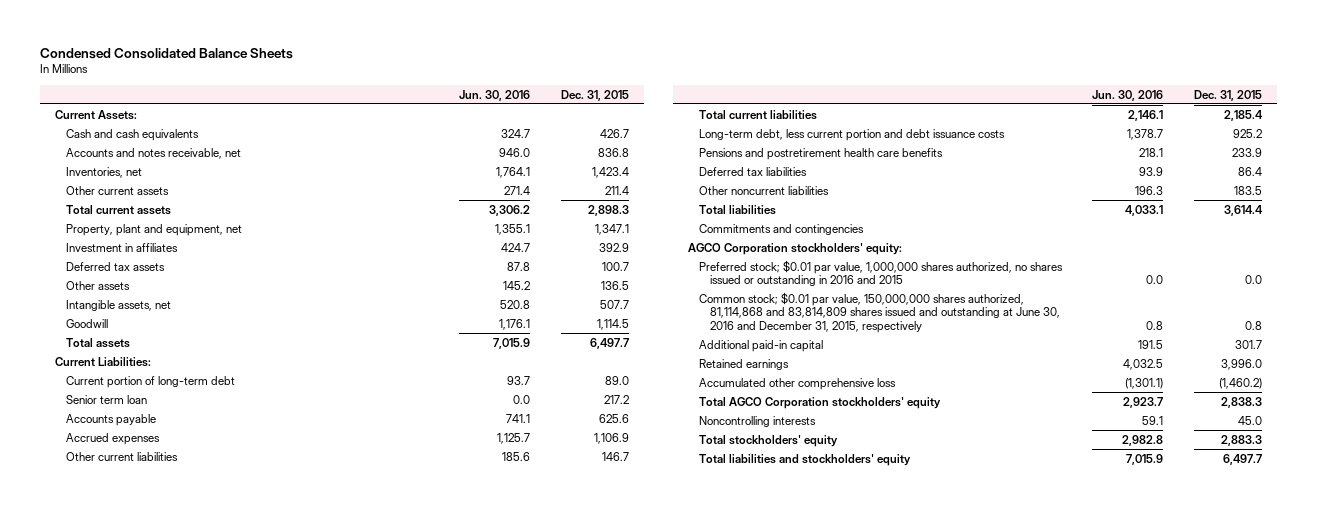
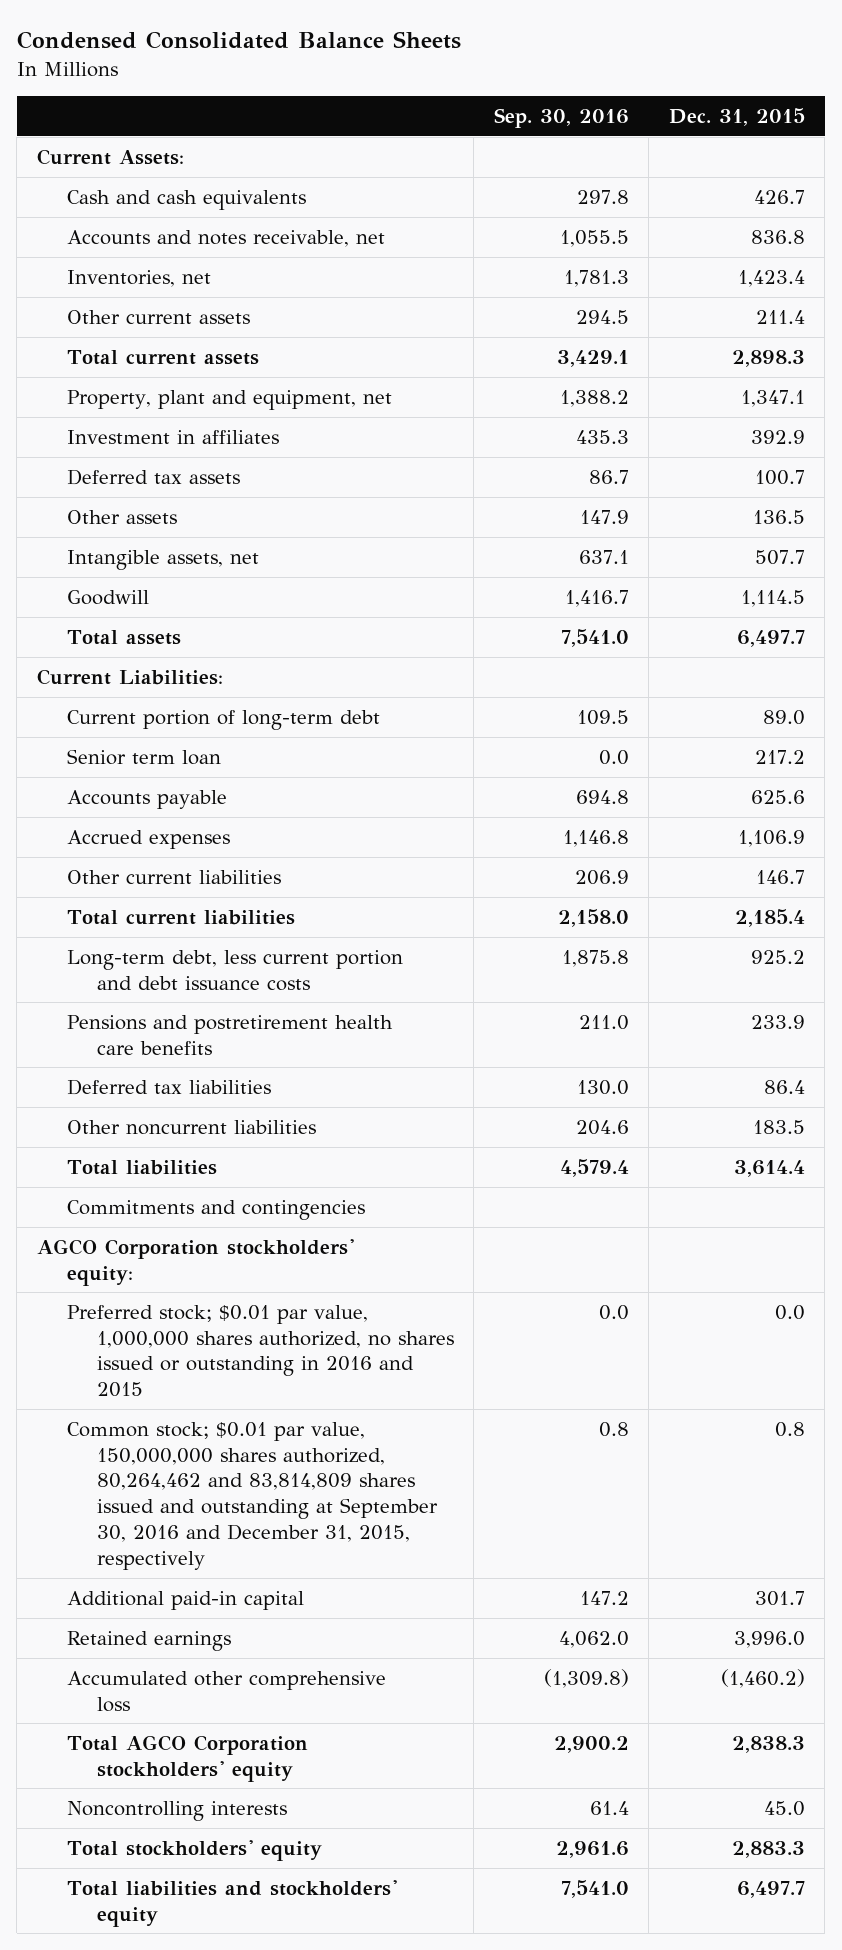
[459,89,531,101] Jun. 30, 2016 -> none
none -> [493,107,629,128] Sep. 30, 2016
[698,291,1060,333] Common stock; $0.01 par value, 150,000,000 shares authorized, 81,114,868 and 83,814,809 shares issued and outstanding at June 30, 2016 and December 31, 2015, respectively -> [66,1421,439,1570] Common stock; $0.01 par value, 150,000,000 shares authorized, 80,264,462 and 83,814,809 shares issued and outstanding at September 30, 2016 and December 31, 2015, respectively

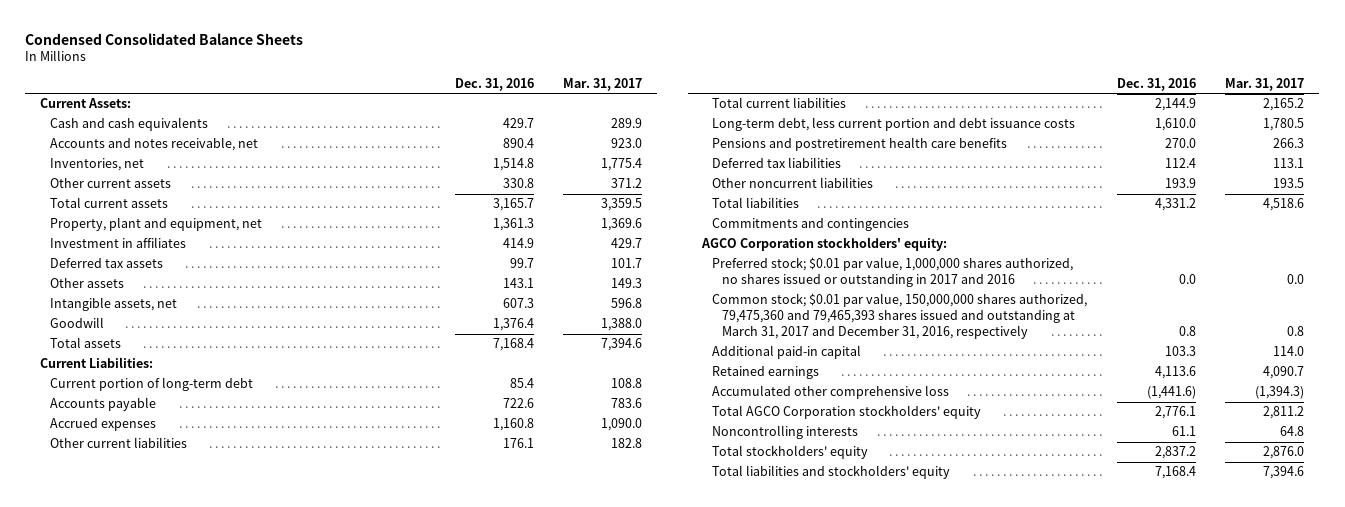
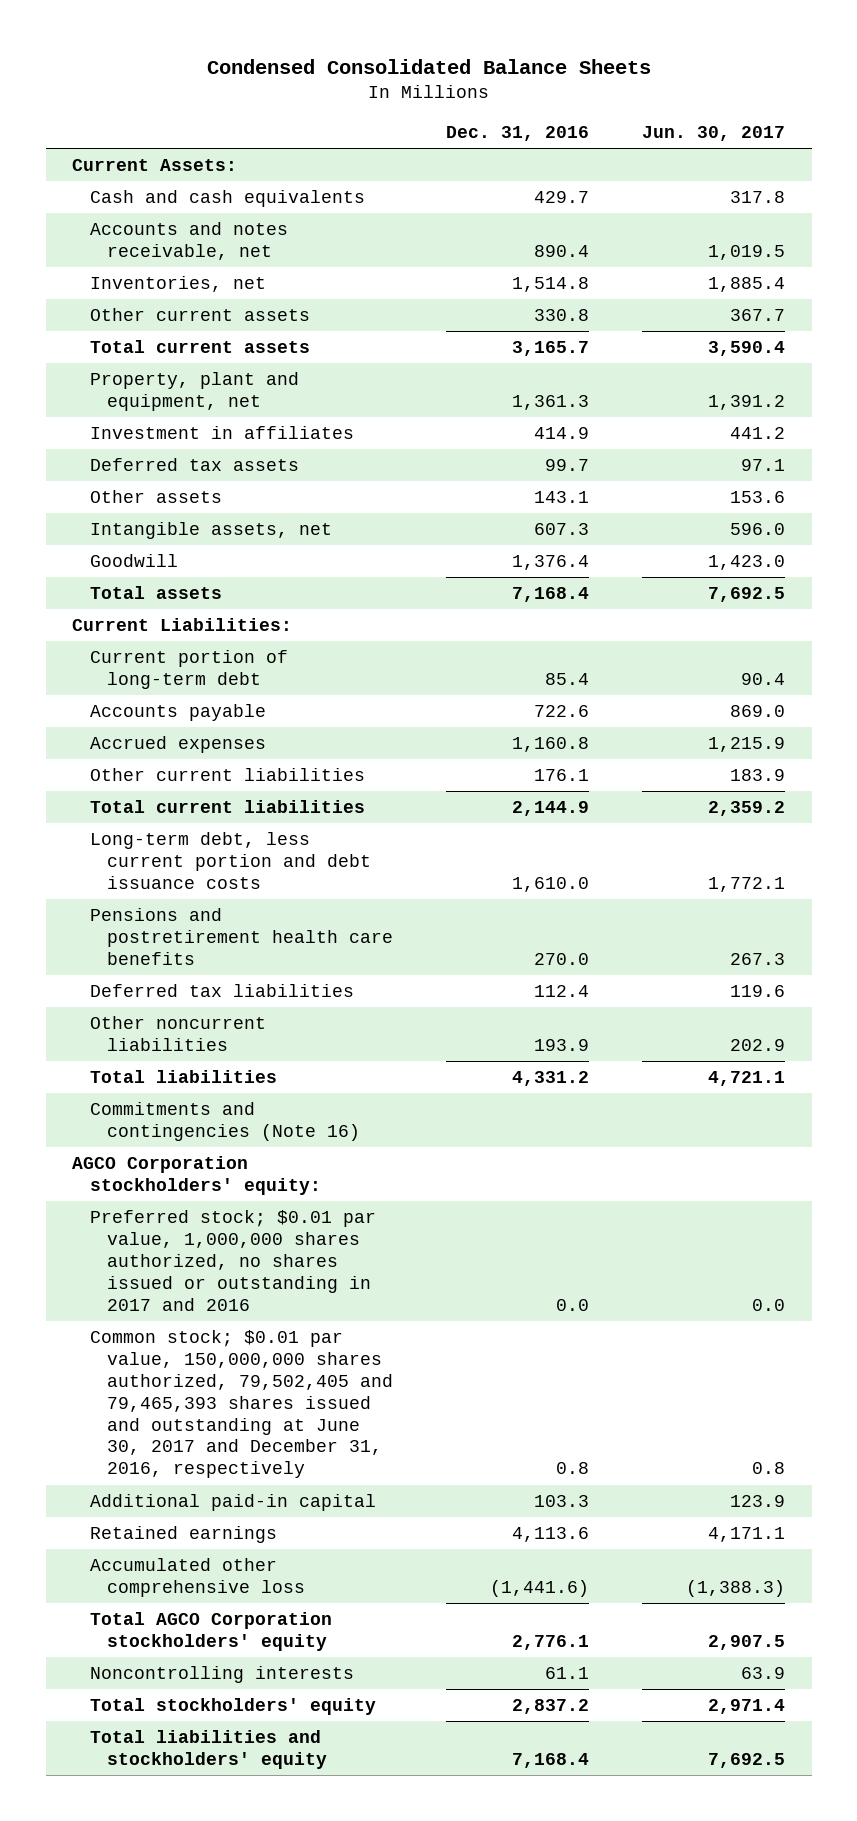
[563,77,643,91] Mar. 31, 2017 -> none
none -> [642,125,786,141] Jun. 30, 2017
[712,218,910,232] Commitments and contingencies -> [89,1102,361,1141] Commitments and contingencies (Note 16)
[712,293,1088,340] Common stock; $0.01 par value, 150,000,000 shares authorized, 79,475,360 and 79,465,393 shares issued and outstanding at March 31, 2017 and December 31, 2016, respectively -> [89,1330,394,1479] Common stock; $0.01 par value, 150,000,000 shares authorized, 79,502,405 and 79,465,393 shares issued and outstanding at June 30, 2017 and December 31, 2016, respectively

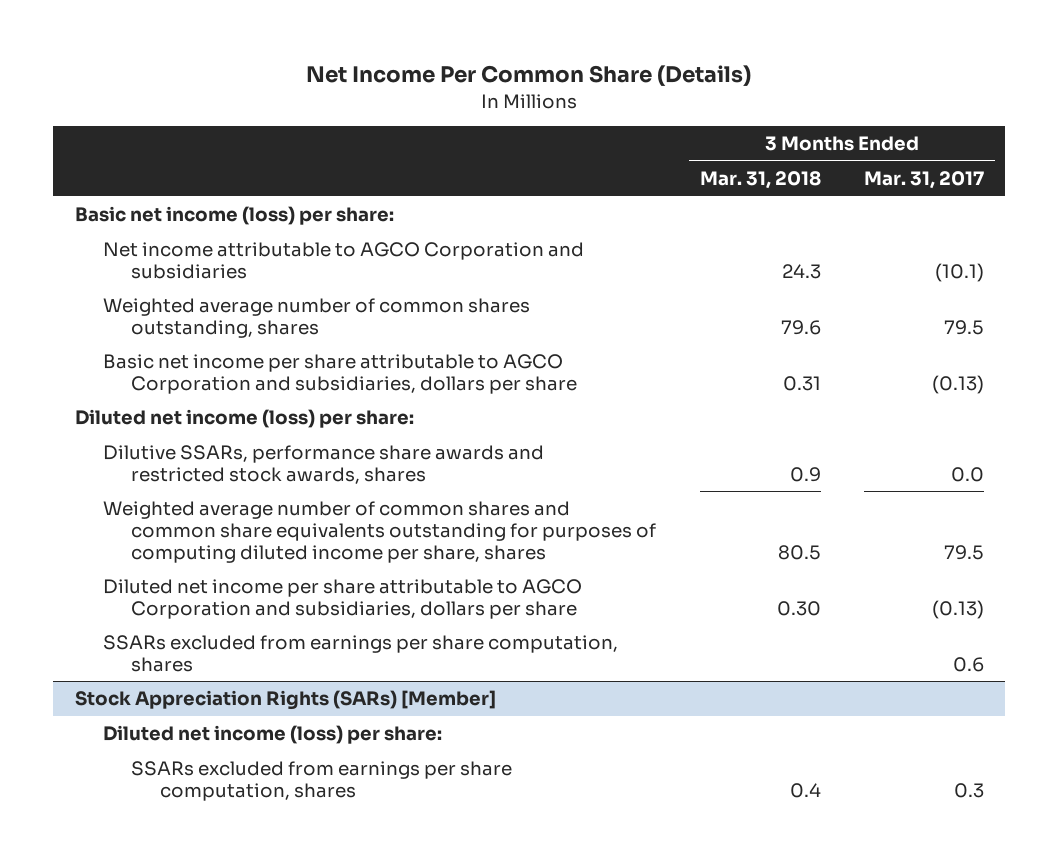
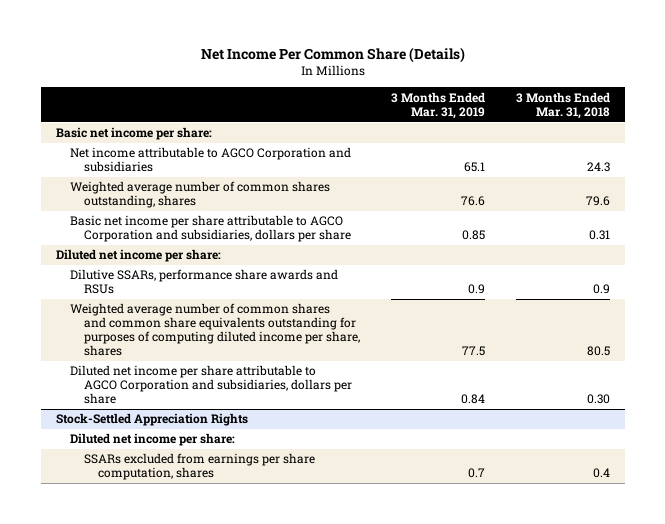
[863,171,984,190] Mar. 31, 2017 -> none
none -> [390,91,485,119] 3 Months Ended Mar. 31, 2019
[75,206,395,226] Basic net income (loss) per share: -> [55,127,212,141] Basic net income per share:
[75,409,415,429] Diluted net income (loss) per share: -> [55,249,221,263] Diluted net income per share:
[103,445,545,484] Dilutive SSARs, performance share awards and restricted stock awards, shares -> [70,269,339,295] Dilutive SSARs, performance share awards and RSUs
[103,635,619,672] SSARs excluded from earnings per share computation, shares -> none
[75,690,497,711] Stock Appreciation Rights (SARs) [Member] -> [55,413,248,427] Stock-Settled Appreciation Rights
[103,725,443,745] Diluted net income (loss) per share: -> [70,433,236,447] Diluted net income per share:

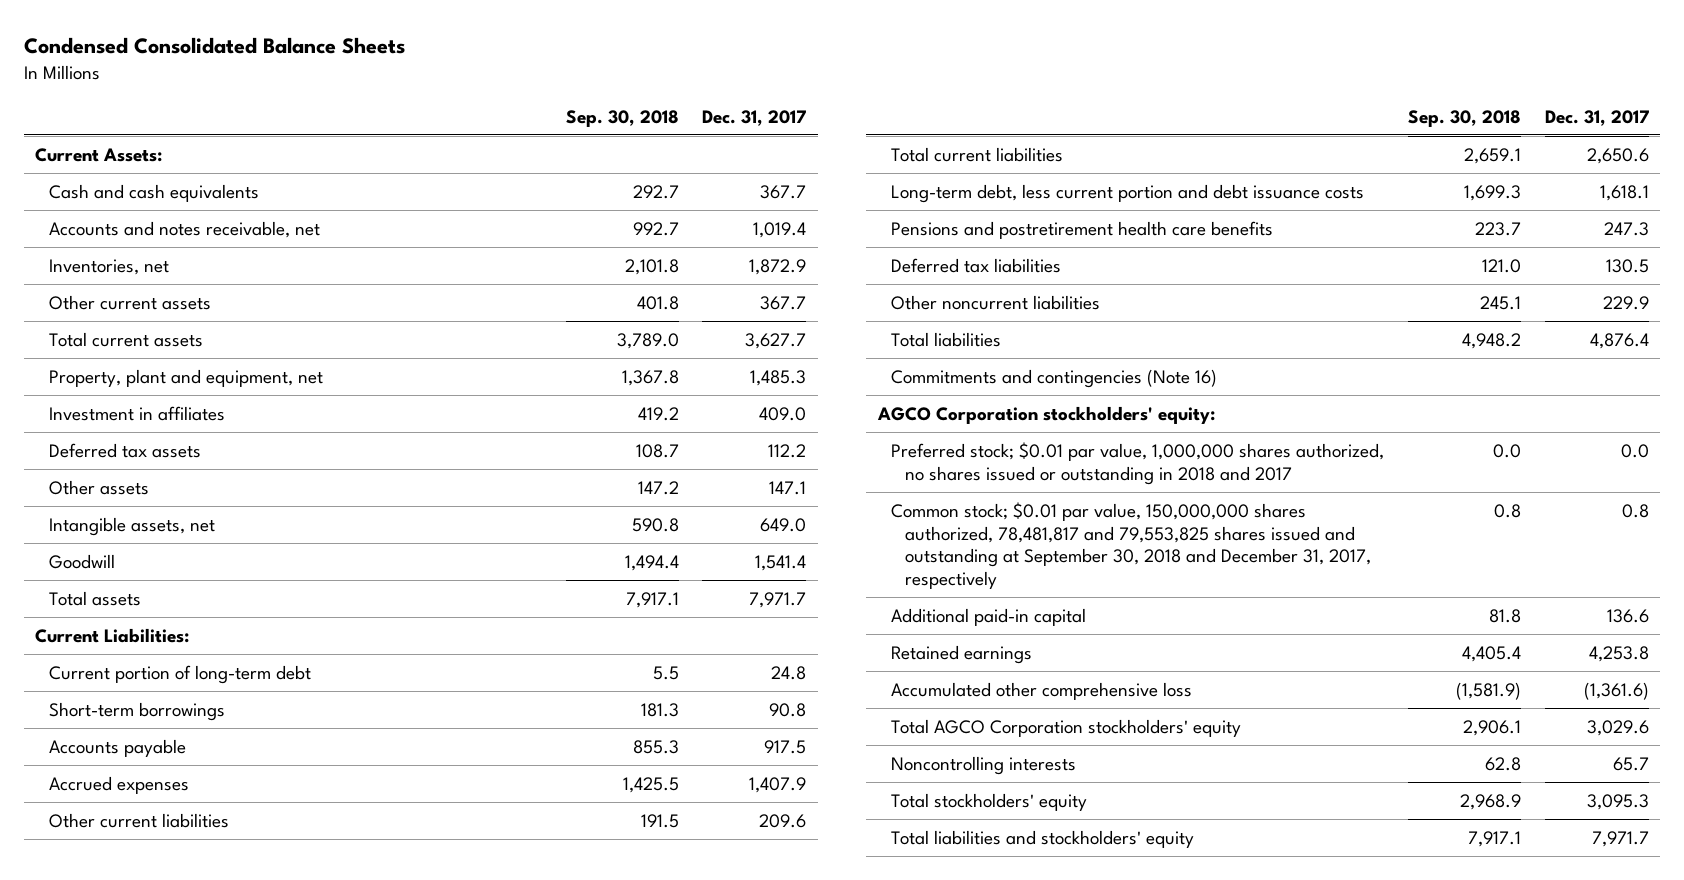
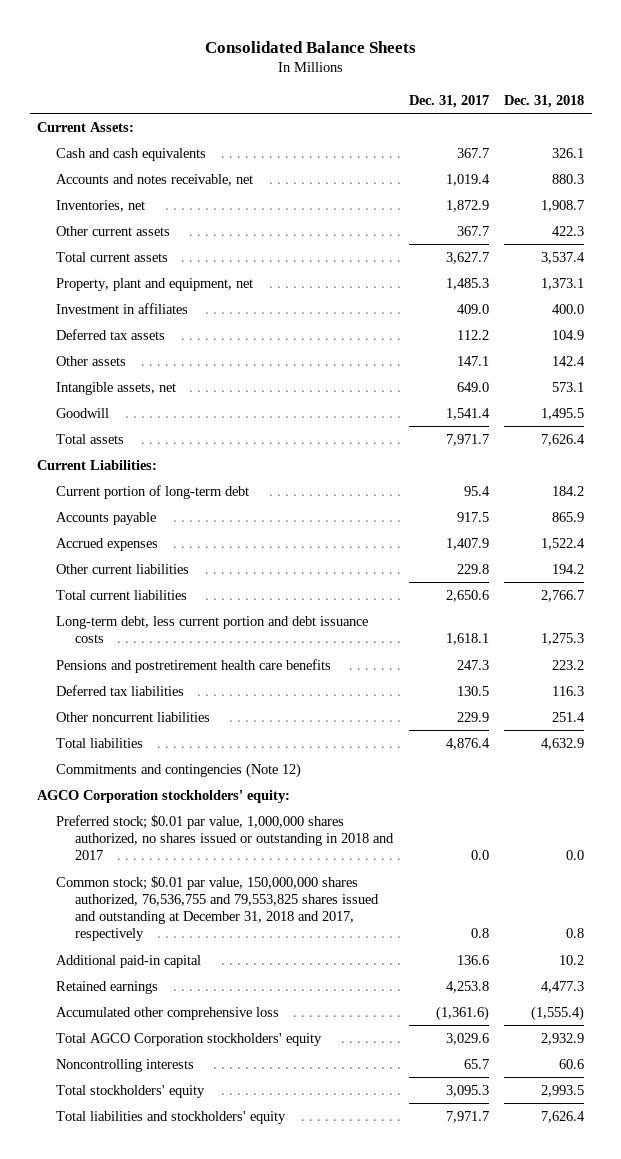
[23,37,405,55] Condensed Consolidated Balance Sheets -> [204,40,416,53] Consolidated Balance Sheets
[565,109,679,127] Sep. 30, 2018 -> none
none -> [503,95,584,109] Dec. 31, 2018
[48,701,225,721] Short-term borrowings -> none
[771,665,807,680] 24.8 -> [463,485,490,496] 95.4
[759,813,807,828] 209.6 -> [456,563,489,574] 229.8
[891,368,1218,388] Commitments and contingencies (Note 16) -> [56,762,302,778] Commitments and contingencies (Note 12)
[891,501,1371,590] Common stock; $0.01 par value, 150,000,000 shares authorized, 78,481,817 and 79,553,825 shares issued and outstanding at September 30, 2018 and December 31, 2017, respectively -> [56,875,380,942] Common stock; $0.01 par value, 150,000,000 shares authorized, 76,536,755 and 79,553,825 shares issued and outstanding at December 31, 2018 and 2017, respectively

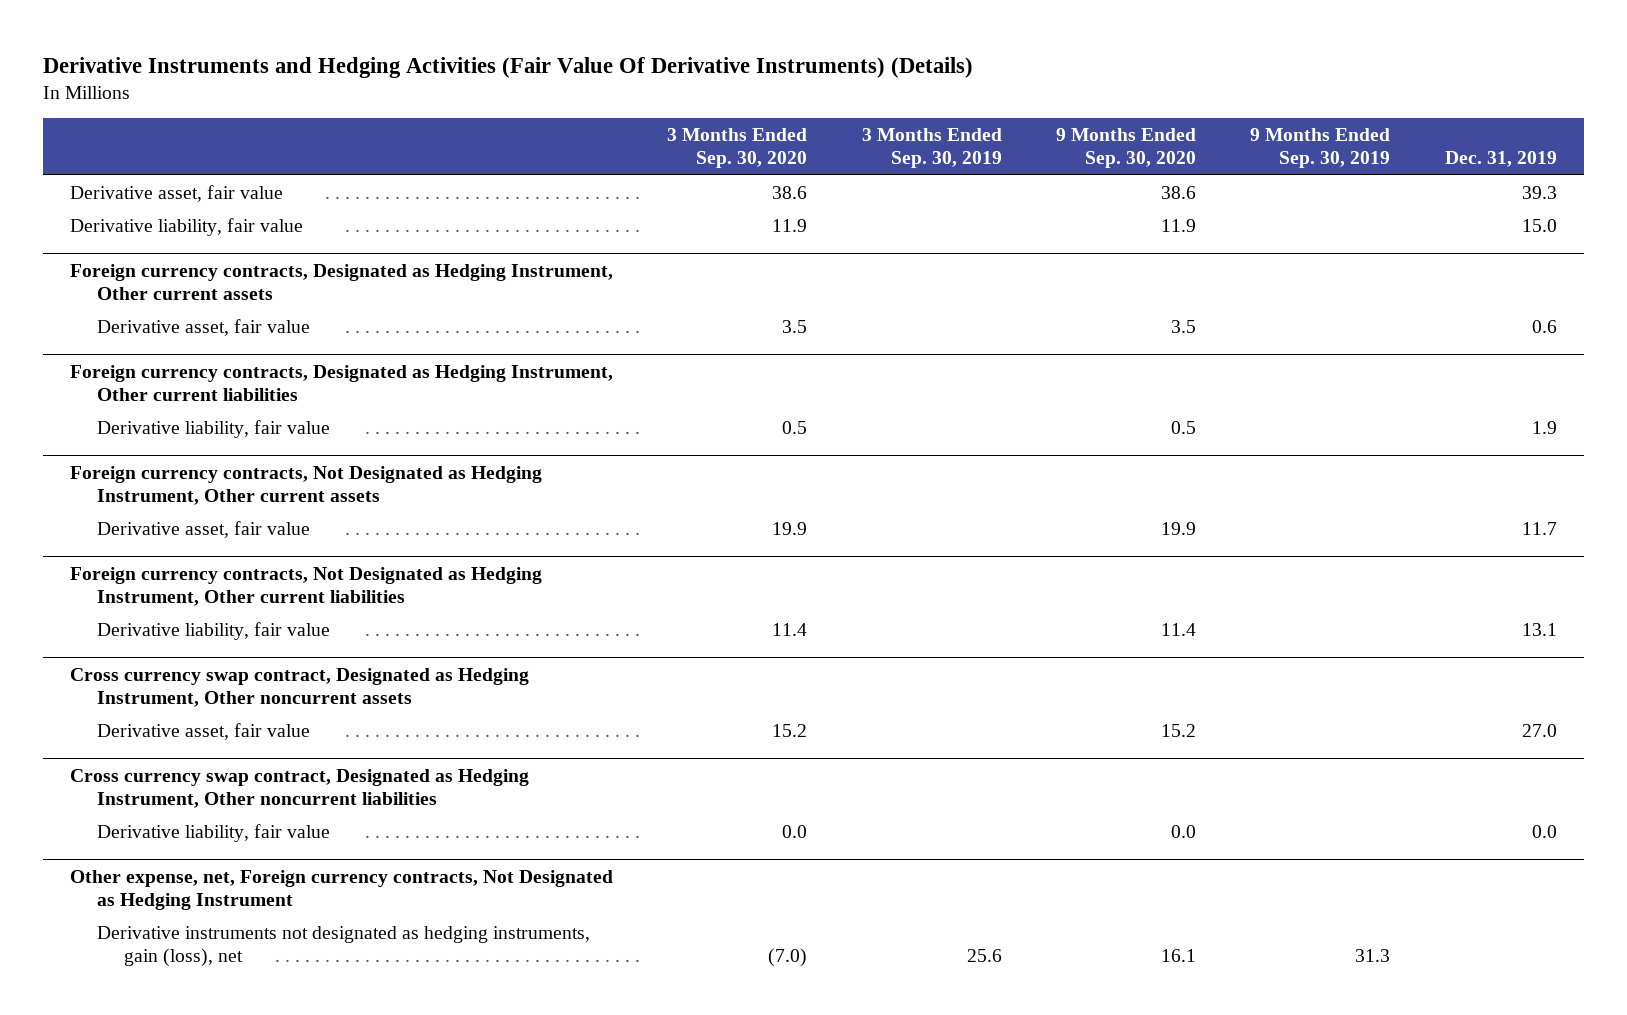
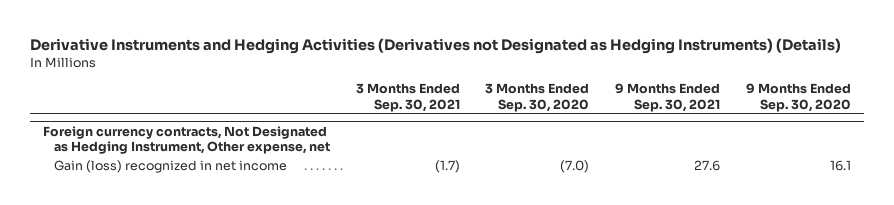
[42,56,973,78] Derivative Instruments and Hedging Activities (Fair Value Of Derivative Instruments) (Details) -> [30,37,842,54] Derivative Instruments and Hedging Activities (Derivatives not Designated as Hedging Instruments) (Details)
[861,128,1002,169] 3 Months Ended Sep. 30, 2019 -> none
[1250,128,1391,169] 9 Months Ended Sep. 30, 2019 -> none
[1444,151,1557,168] Dec. 31, 2019 -> none
none -> [355,83,460,112] 3 Months Ended Sep. 30, 2021
none -> [614,83,720,112] 9 Months Ended Sep. 30, 2021
[69,184,283,202] Derivative asset, fair value -> none
[69,217,303,236] Derivative liability, fair value -> none
[69,263,613,300] Foreign currency contracts, Designated as Hedging Instrument, Other current assets -> none
[96,318,310,336] Derivative asset, fair value -> none
[69,364,613,401] Foreign currency contracts, Designated as Hedging Instrument, Other current liabilities -> none
[96,419,330,438] Derivative liability, fair value -> none
[69,465,542,505] Foreign currency contracts, Not Designated as Hedging Instrument, Other current assets -> none
[96,520,310,538] Derivative asset, fair value -> none
[69,566,542,606] Foreign currency contracts, Not Designated as Hedging Instrument, Other current liabilities -> none
[96,621,330,640] Derivative liability, fair value -> none
[69,667,529,707] Cross currency swap contract, Designated as Hedging Instrument, Other noncurrent assets -> none
[96,722,310,740] Derivative asset, fair value -> none
[69,768,529,808] Cross currency swap contract, Designated as Hedging Instrument, Other noncurrent liabilities -> none
[96,823,330,842] Derivative liability, fair value -> none
[69,869,613,910] Other expense, net, Foreign currency contracts, Not Designated as Hedging Instrument -> [43,125,330,154] Foreign currency contracts, Not Designated as Hedging Instrument, Other expense, net
[96,925,590,968] Derivative instruments not designated as hedging instruments, gain (loss), net -> [53,160,287,174] Gain (loss) recognized in net income

